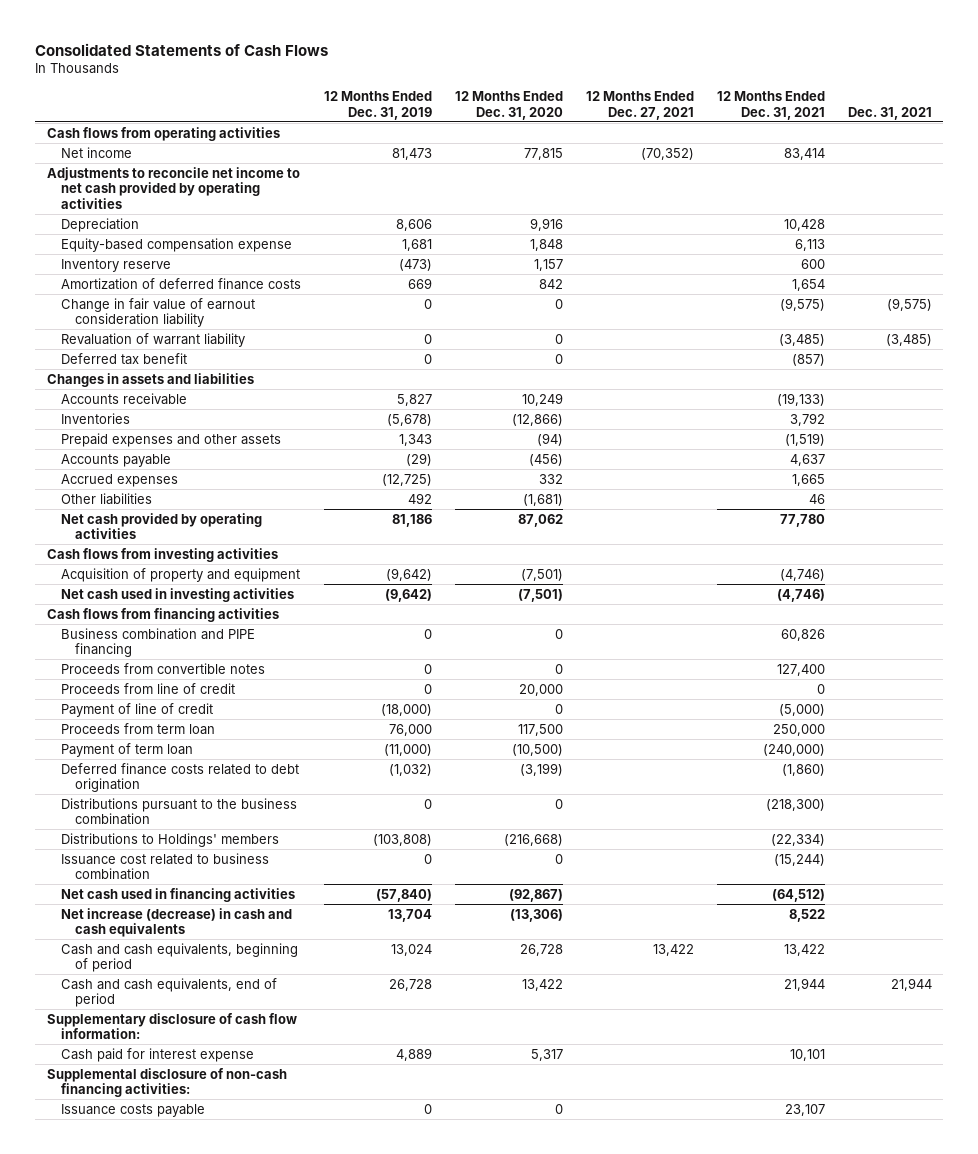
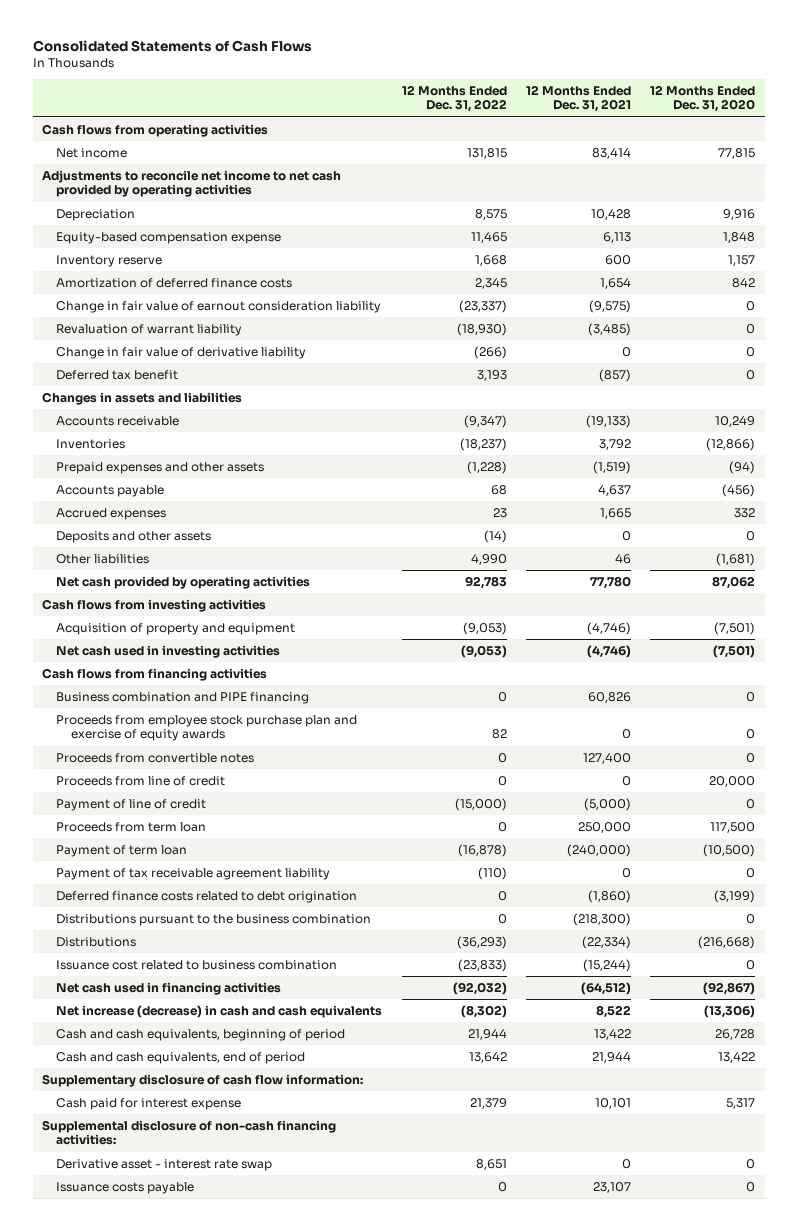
[323,90,432,120] 12 Months Ended Dec. 31, 2019 -> none
[585,90,694,120] 12 Months Ended Dec. 27, 2021 -> none
[847,106,932,120] Dec. 31, 2021 -> none
none -> [401,84,507,113] 12 Months Ended Dec. 31, 2022
none -> [56,347,307,360] Change in fair value of derivative liability
none -> [56,531,212,544] Deposits and other assets
none -> [56,715,358,742] Proceeds from employee stock purchase plan and exercise of equity awards
none -> [56,868,331,881] Payment of tax receivable agreement liability
[60,832,279,847] Distributions to Holdings' members -> [56,937,137,948] Distributions
none -> [56,1159,273,1172] Derivative asset - interest rate swap

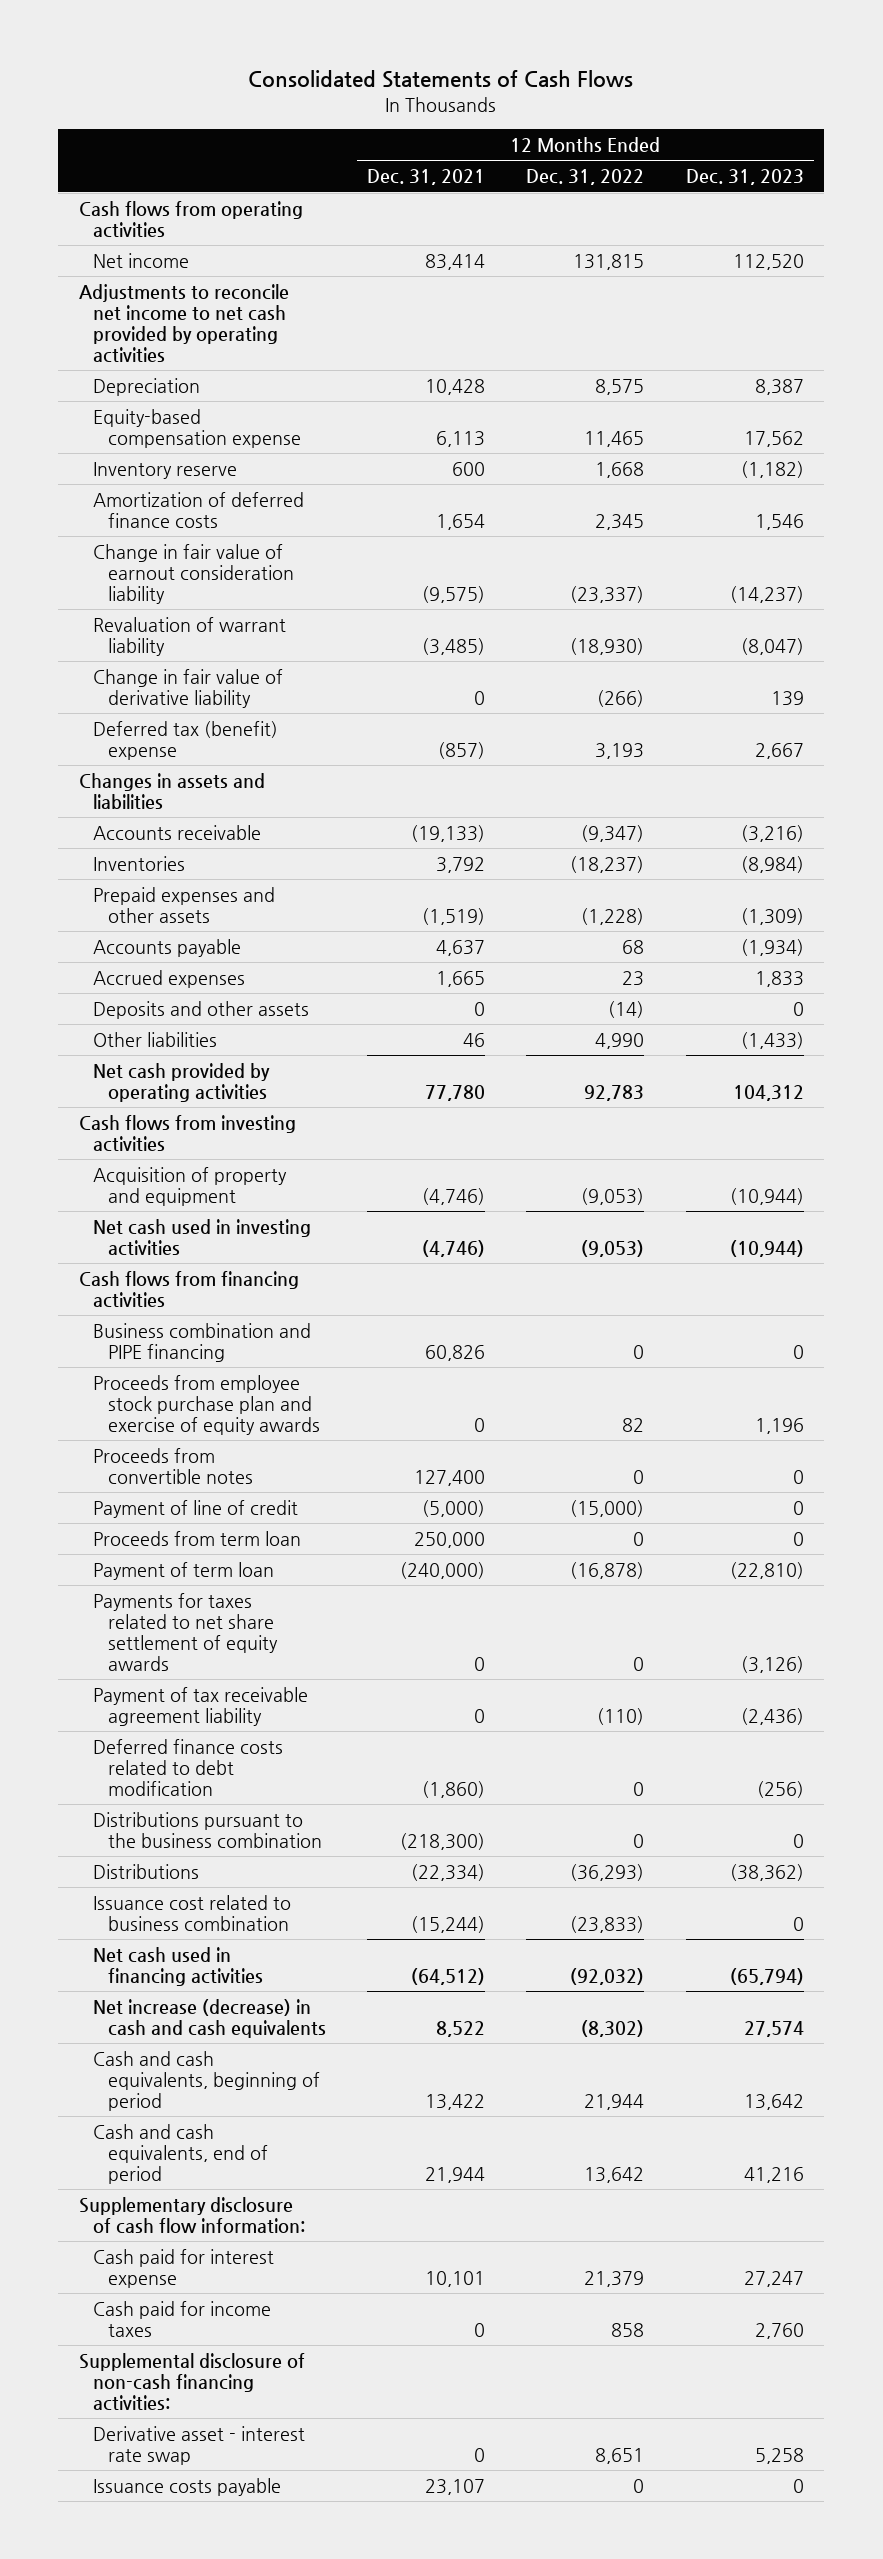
[650,84,756,113] 12 Months Ended Dec. 31, 2020 -> none
none -> [685,169,804,186] Dec. 31, 2023
[56,370,179,381] Deferred tax benefit -> [93,721,279,761] Deferred tax (benefit) expense
[56,776,226,787] Proceeds from line of credit -> none
none -> [93,1593,278,1671] Payments for taxes related to net share settlement of equity awards
[56,891,358,904] Deferred finance costs related to debt origination -> [93,1739,284,1796] Deferred finance costs related to debt modification
none -> [93,2301,272,2338] Cash paid for income taxes

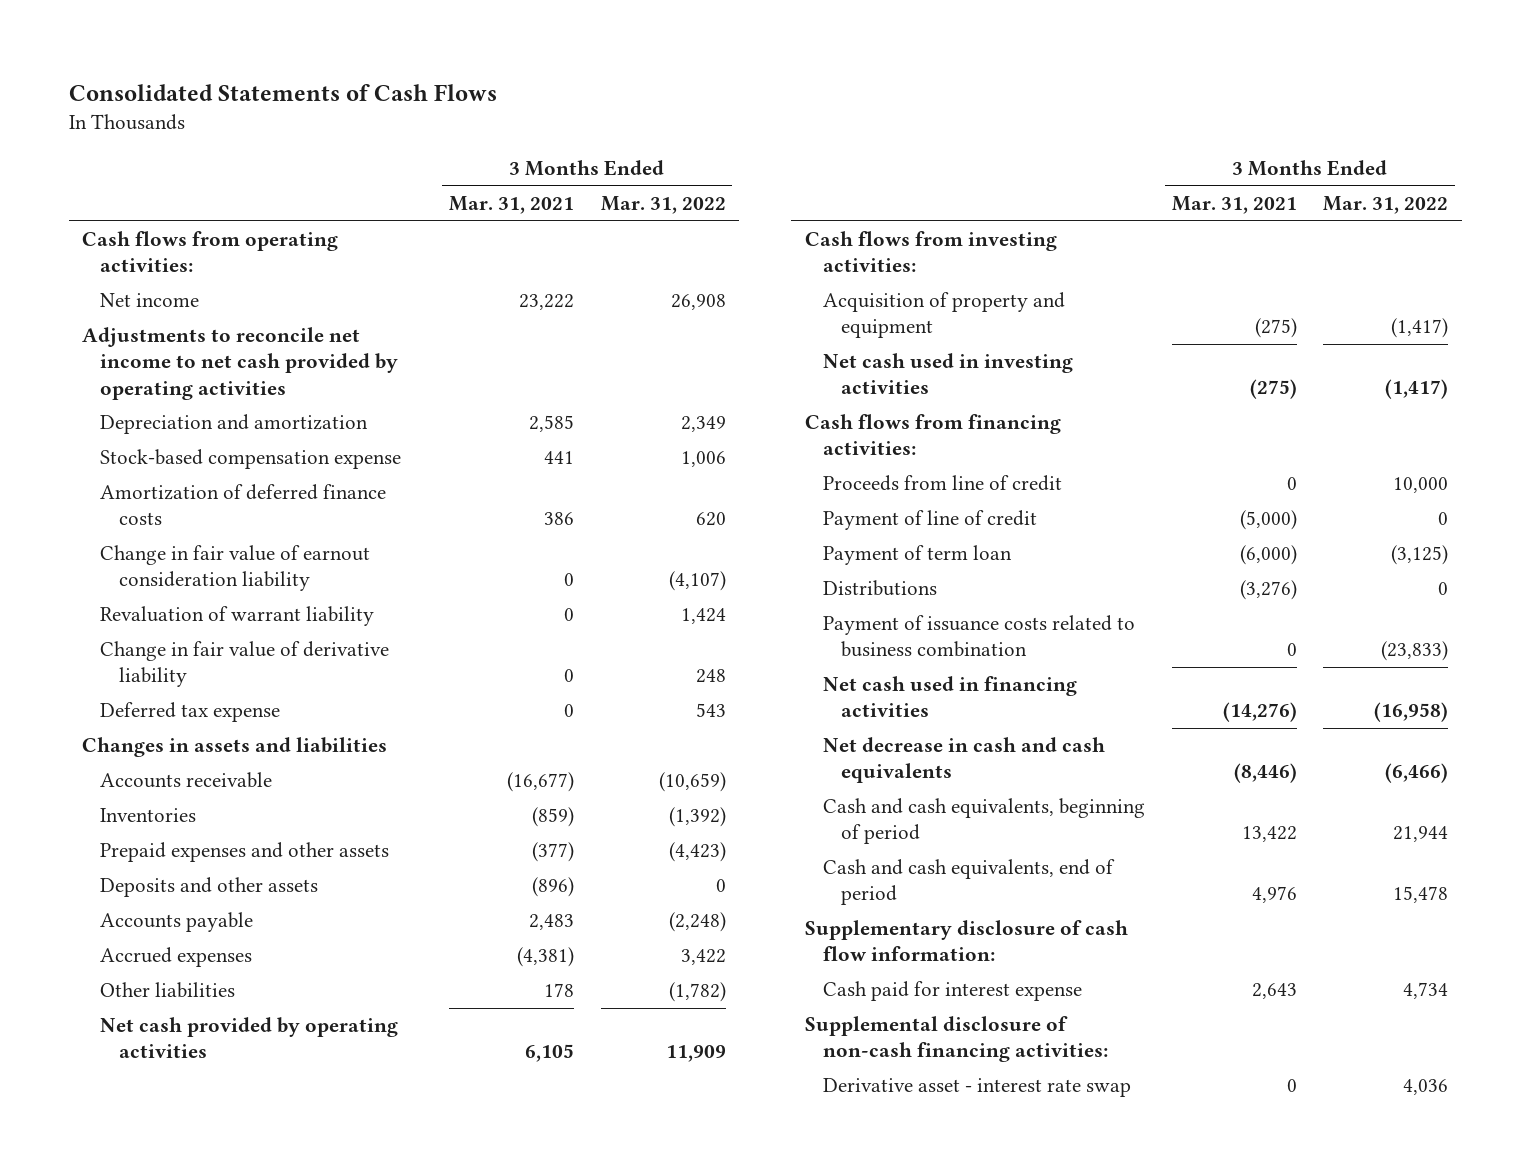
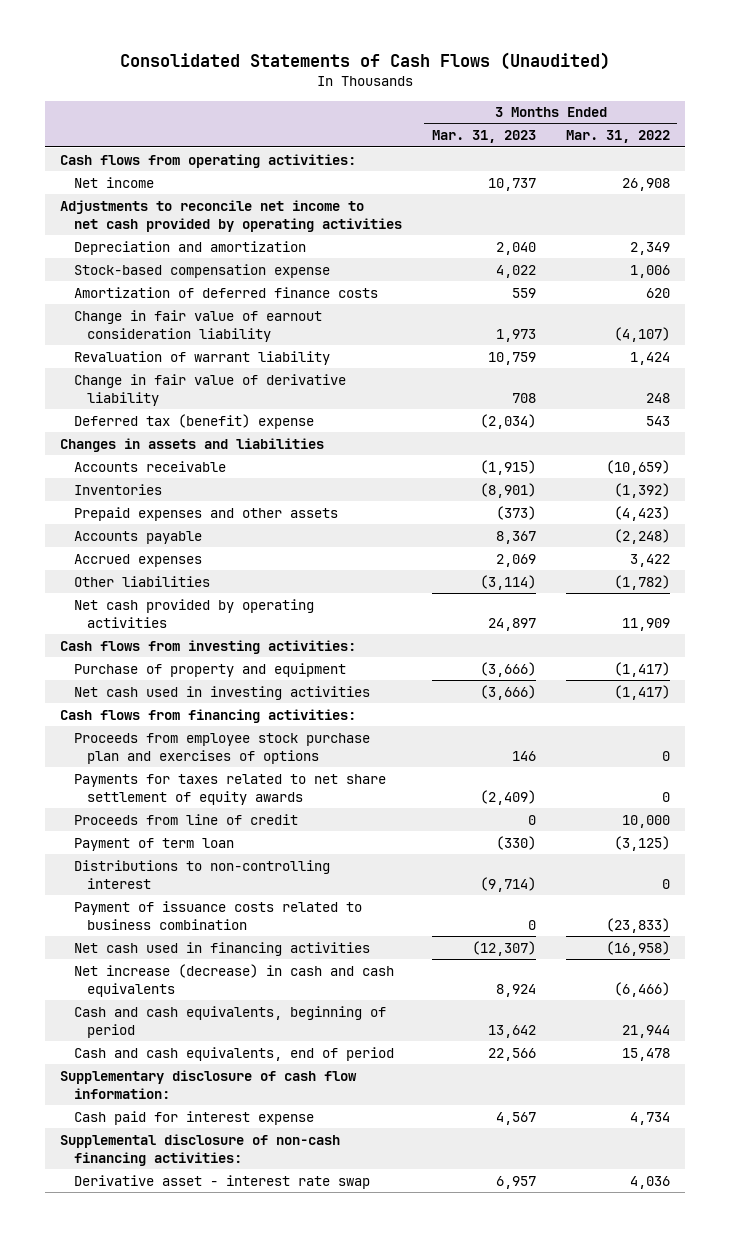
[68,84,497,102] Consolidated Statements of Cash Flows -> [119,52,610,71] Consolidated Statements of Cash Flows (Unaudited)
[449,195,575,214] Mar. 31, 2021 -> none
none -> [431,130,536,144] Mar. 31, 2023
[100,702,281,723] Deferred tax expense -> [73,413,314,429] Deferred tax (benefit) expense
[100,877,319,898] Deposits and other assets -> none
[822,292,1065,339] Acquisition of property and equipment -> [73,662,346,677] Purchase of property and equipment
none -> [73,732,370,764] Proceeds from employee stock purchase plan and exercises of options
none -> [73,773,386,805] Payments for taxes related to net share settlement of equity awards
[822,510,1037,531] Payment of line of credit -> none
[822,580,937,597] Distributions -> none
none -> [73,859,330,889] Distributions to non-controlling interest
[822,737,1105,784] Net decrease in cash and cash equivalents -> [73,963,394,997] Net increase (decrease) in cash and cash equivalents

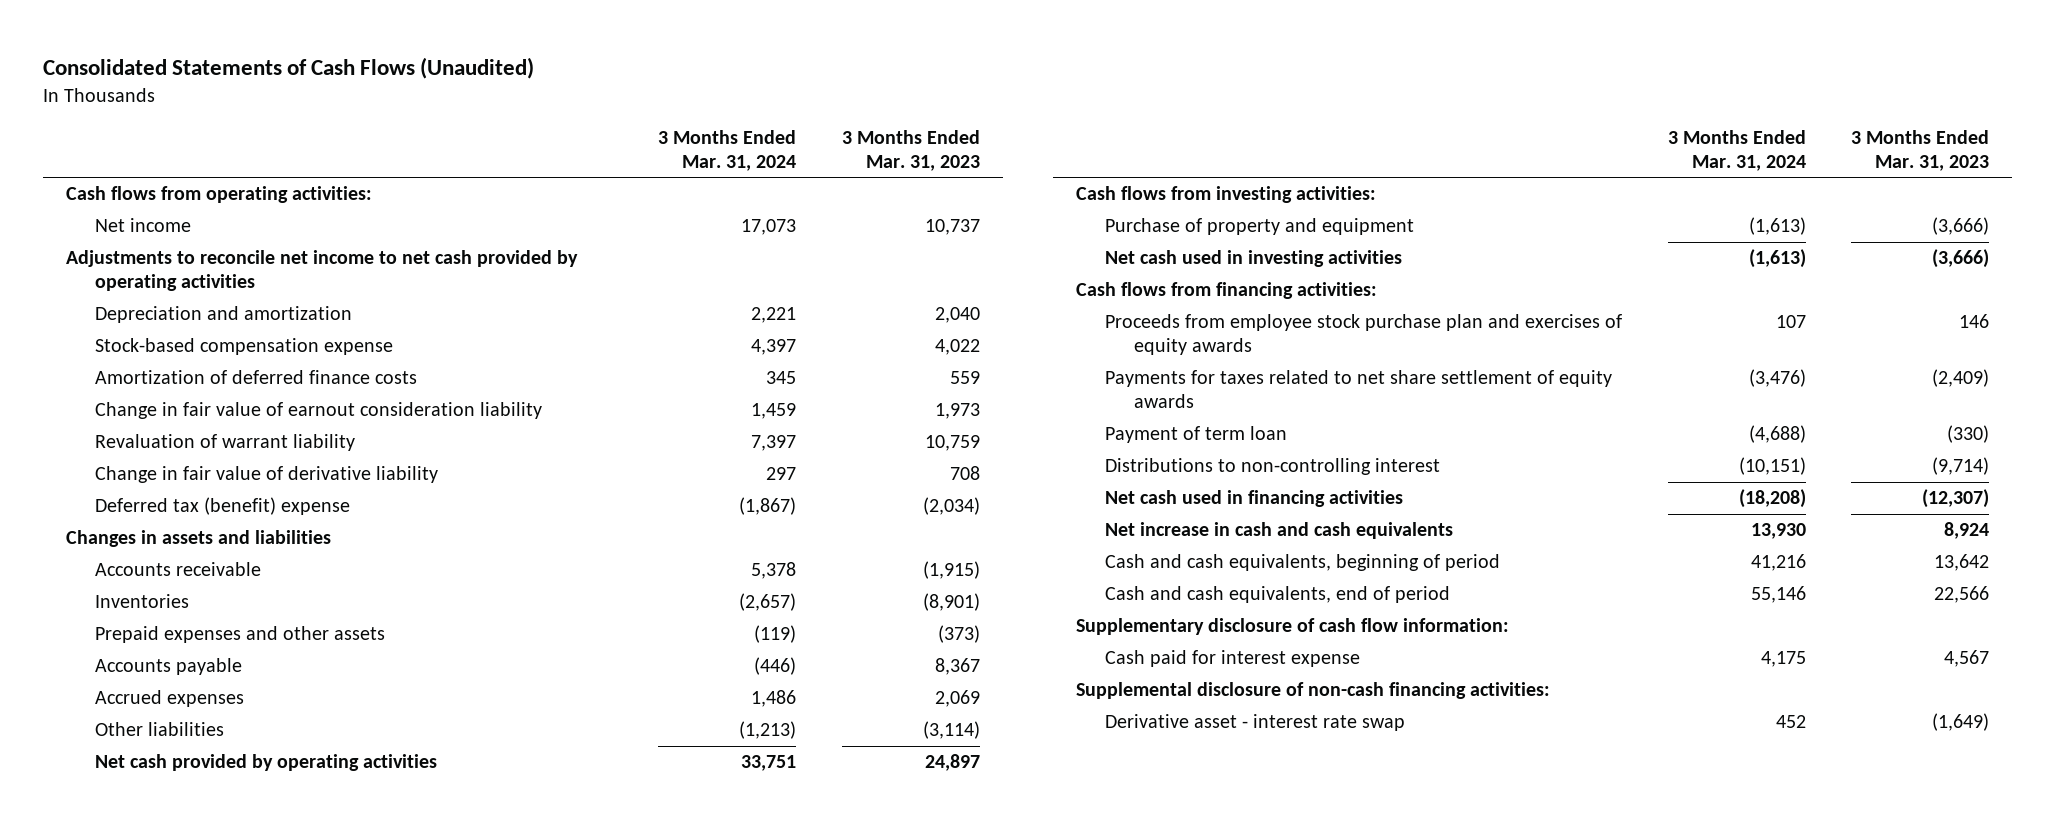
[565,130,670,144] Mar. 31, 2022 -> none
none -> [658,130,797,171] 3 Months Ended Mar. 31, 2024
[73,732,370,764] Proceeds from employee stock purchase plan and exercises of options -> [1104,314,1622,356] Proceeds from employee stock purchase plan and exercises of equity awards
[73,813,298,825] Proceeds from line of credit -> none
[73,900,362,930] Payment of issuance costs related to business combination -> none
[73,963,394,997] Net increase (decrease) in cash and cash equivalents -> [1104,522,1453,540] Net increase in cash and cash equivalents
[495,1175,536,1189] 6,957 -> [1932,713,1990,732] (1,649)

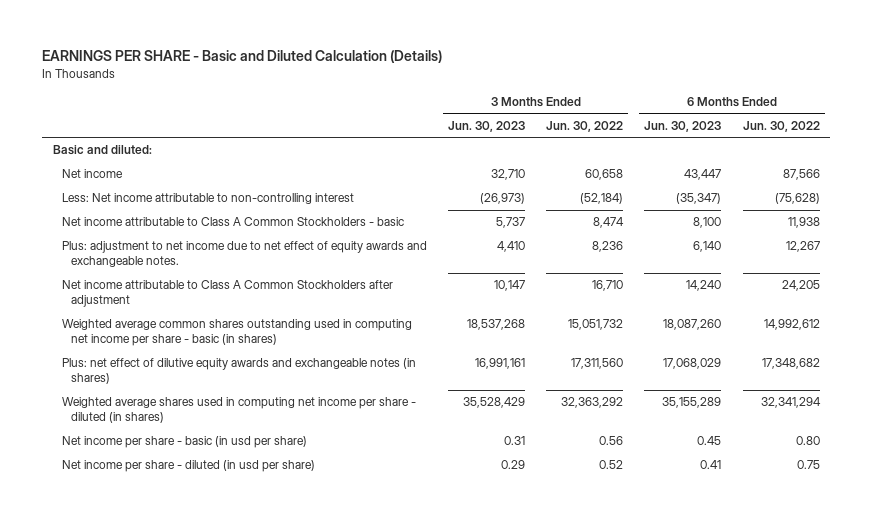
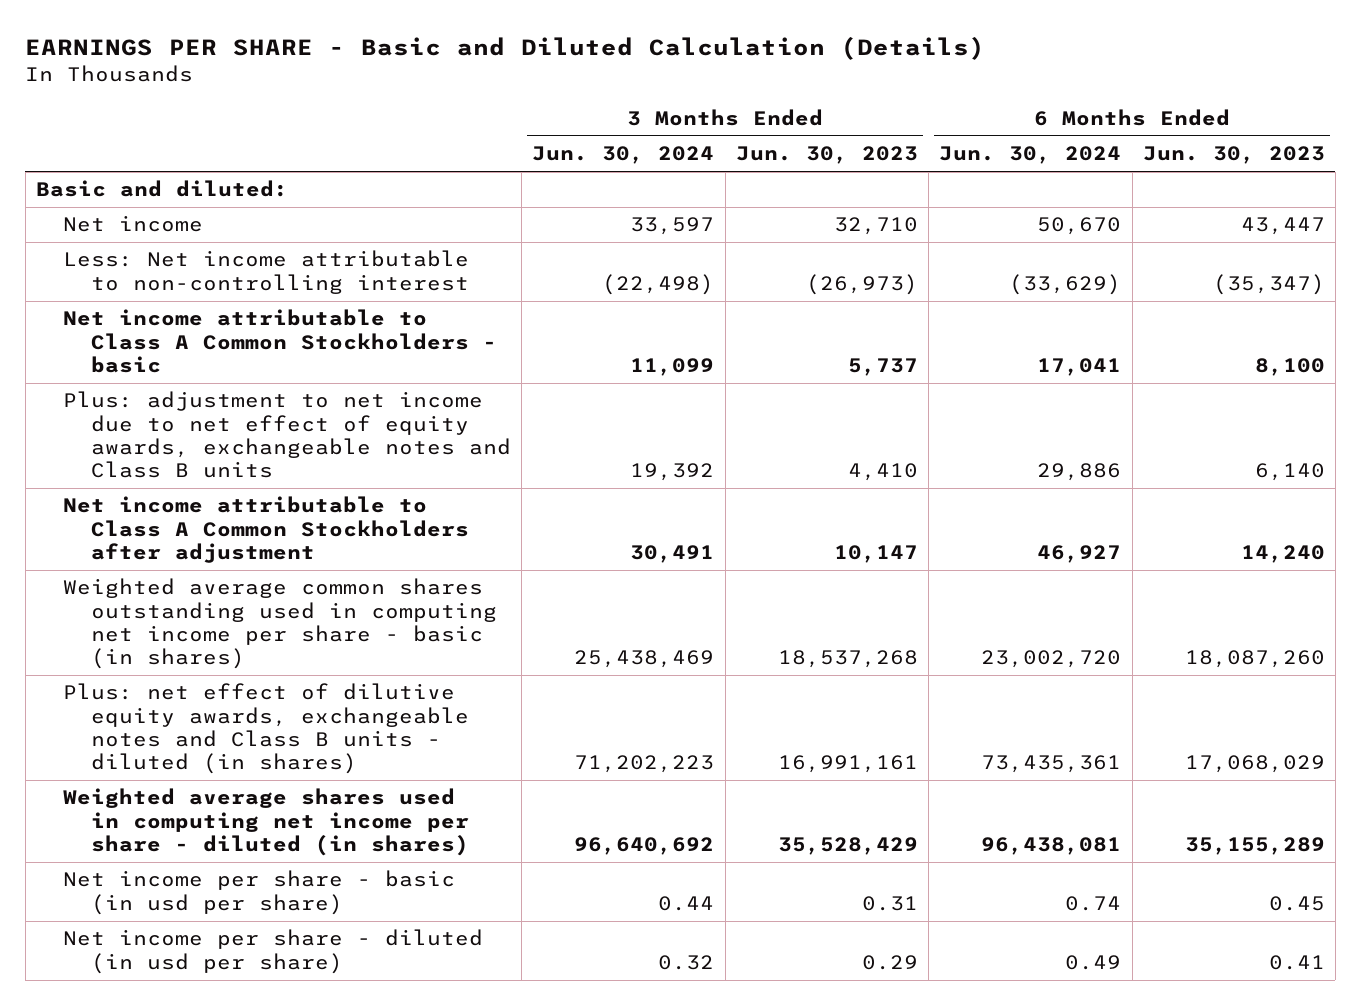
[546,120,624,132] Jun. 30, 2022 -> none
[742,120,820,132] Jun. 30, 2022 -> none
none -> [532,146,715,165] Jun. 30, 2024
none -> [939,146,1122,165] Jun. 30, 2024
[61,241,427,268] Plus: adjustment to net income due to net effect of equity awards and exchangeable notes. -> [63,391,511,479] Plus: adjustment to net income due to net effect of equity awards, exchangeable notes and Class B units
[61,358,416,385] Plus: net effect of dilutive equity awards and exchangeable notes (in shares) -> [63,683,469,775] Plus: net effect of dilutive equity awards, exchangeable notes and Class B units - diluted (in shares)

